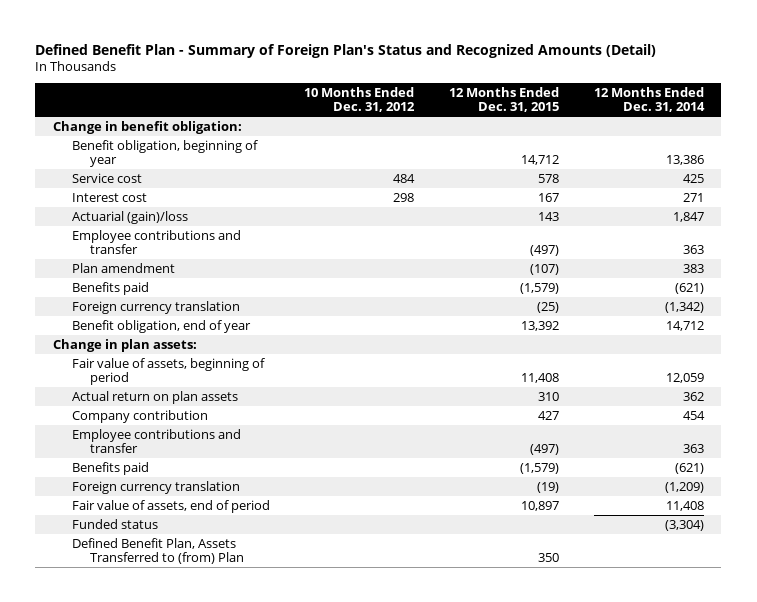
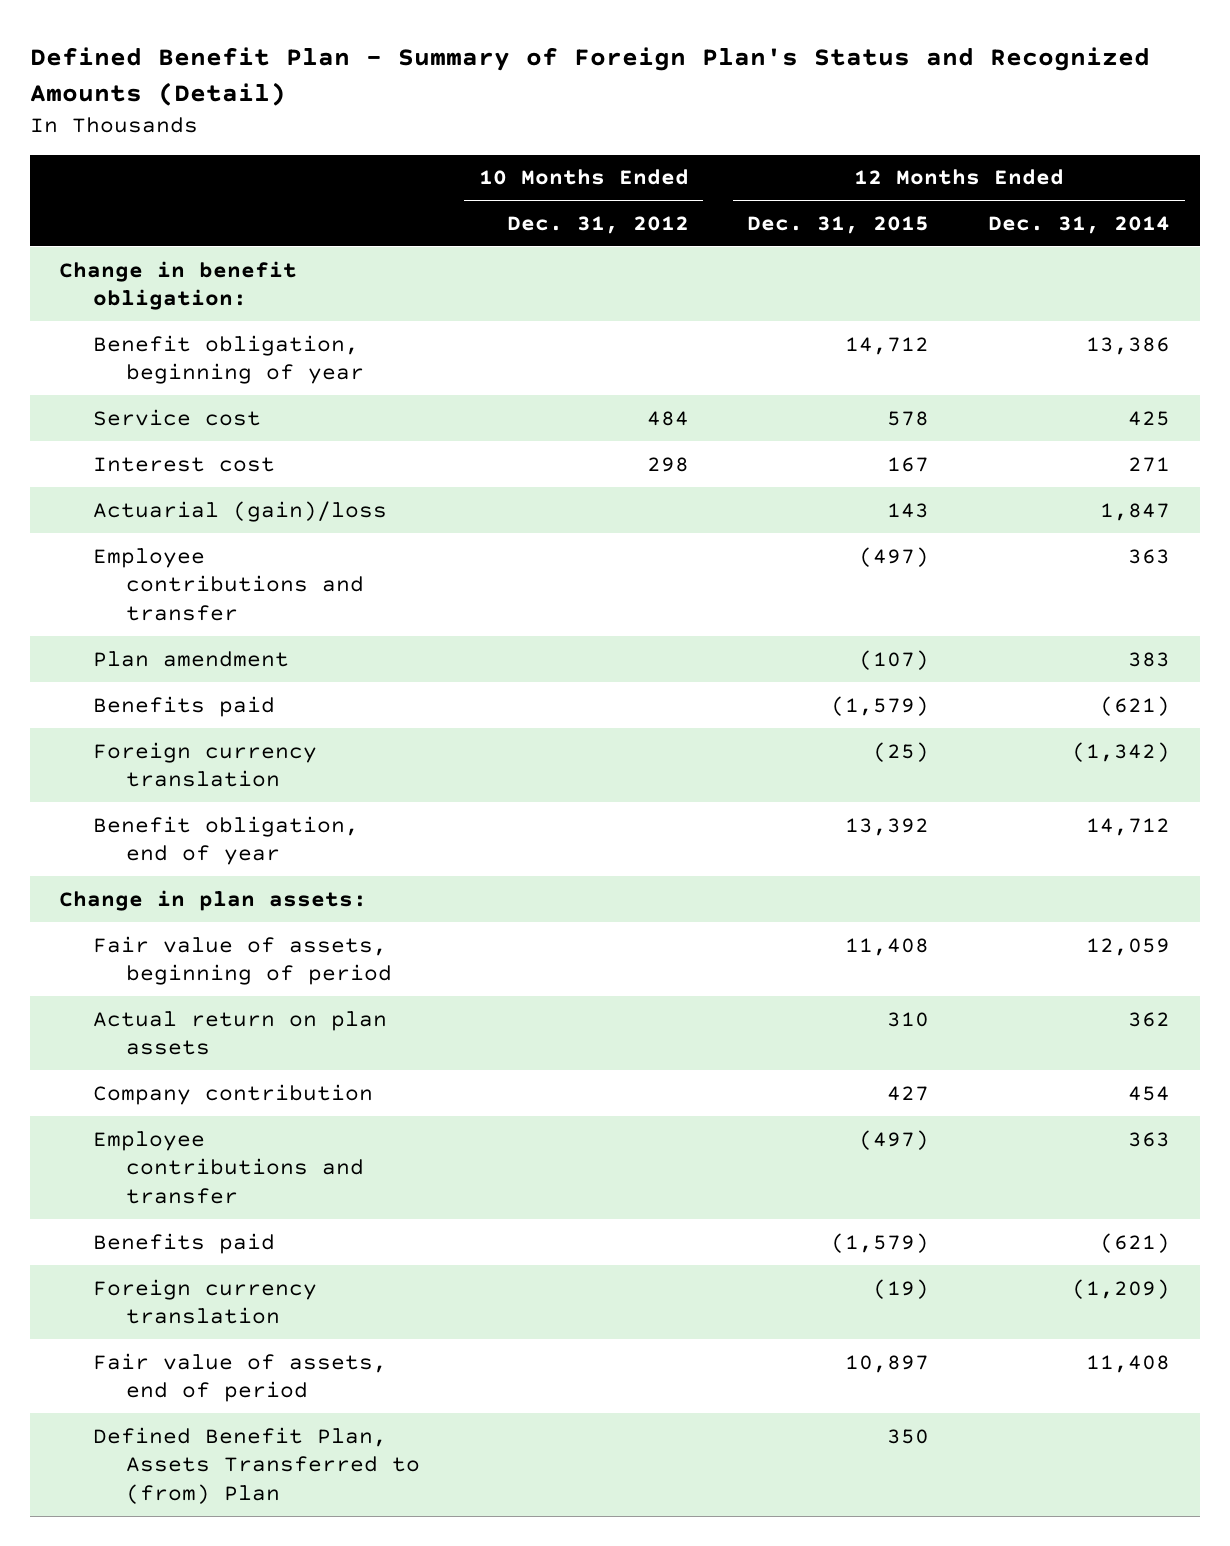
[71,518,158,529] Funded status -> none

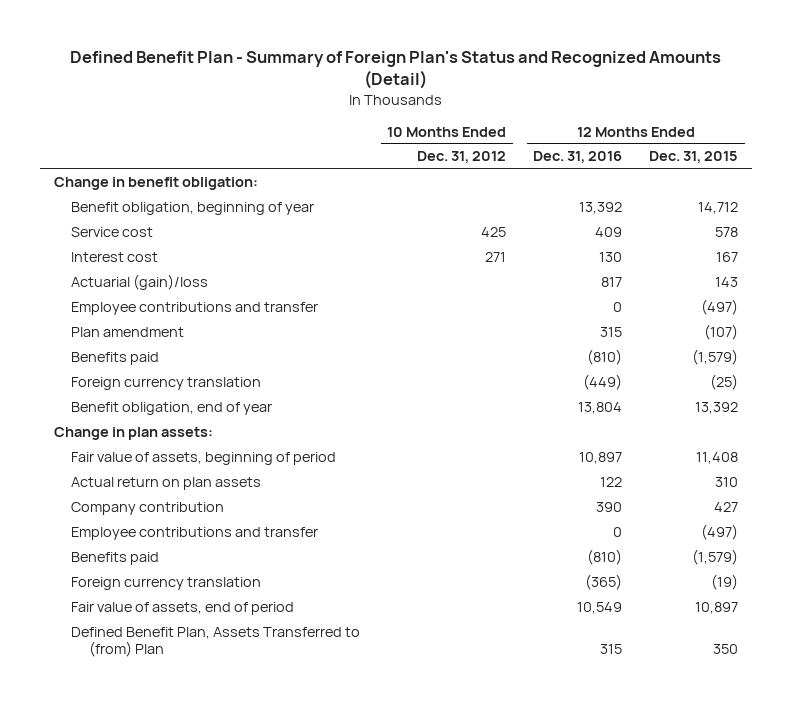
[988,215,1171,234] Dec. 31, 2014 -> none
none -> [533,151,623,164] Dec. 31, 2016
[646,410,689,426] 484 -> [481,226,507,237] 425
[646,456,689,472] 298 -> [485,251,507,262] 271

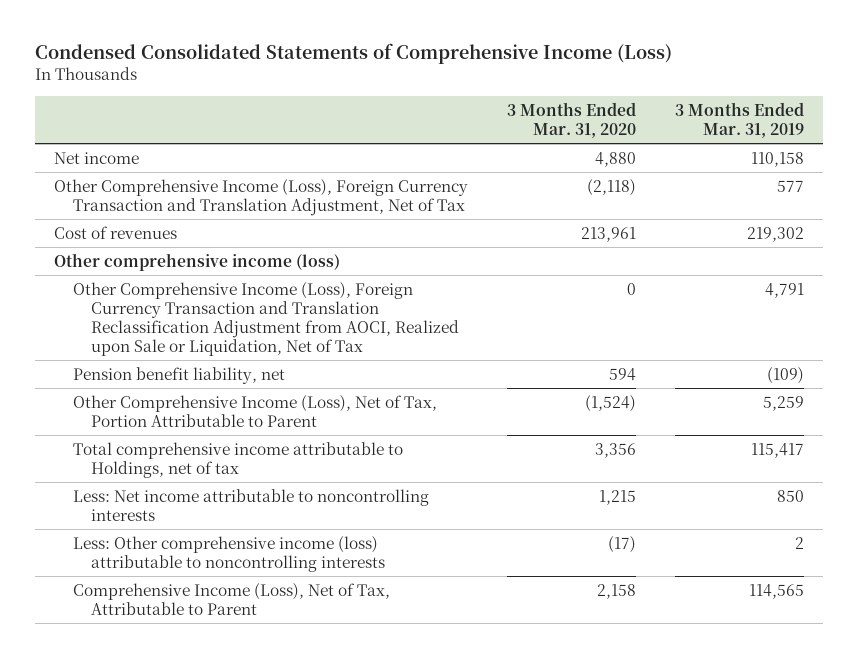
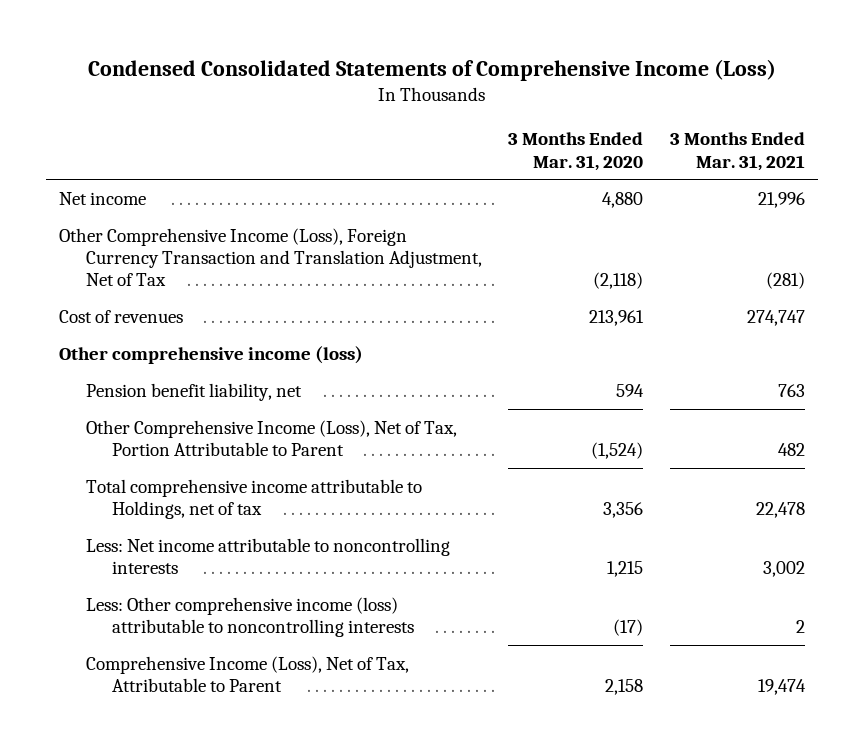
[674,101,804,138] 3 Months Ended Mar. 31, 2019 -> none
none -> [669,132,805,171] 3 Months Ended Mar. 31, 2021
[72,281,460,356] Other Comprehensive Income (Loss), Foreign Currency Transaction and Translation Reclassification Adjustment from AOCI, Realized upon Sale or Liquidation, Net of Tax -> none

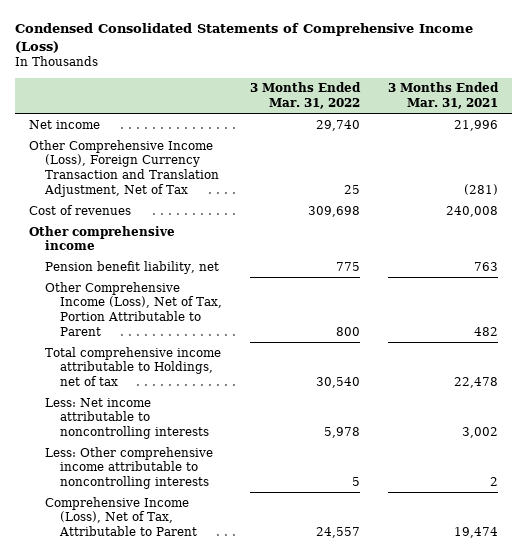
[508,132,644,171] 3 Months Ended Mar. 31, 2020 -> none
none -> [250,82,362,109] 3 Months Ended Mar. 31, 2022
[746,309,805,326] 274,747 -> [446,205,499,217] 240,008
[59,345,364,364] Other comprehensive income (loss) -> [29,225,176,251] Other comprehensive income
[85,596,414,637] Less: Other comprehensive income (loss) attributable to noncontrolling interests -> [44,446,213,489] Less: Other comprehensive income attributable to noncontrolling interests

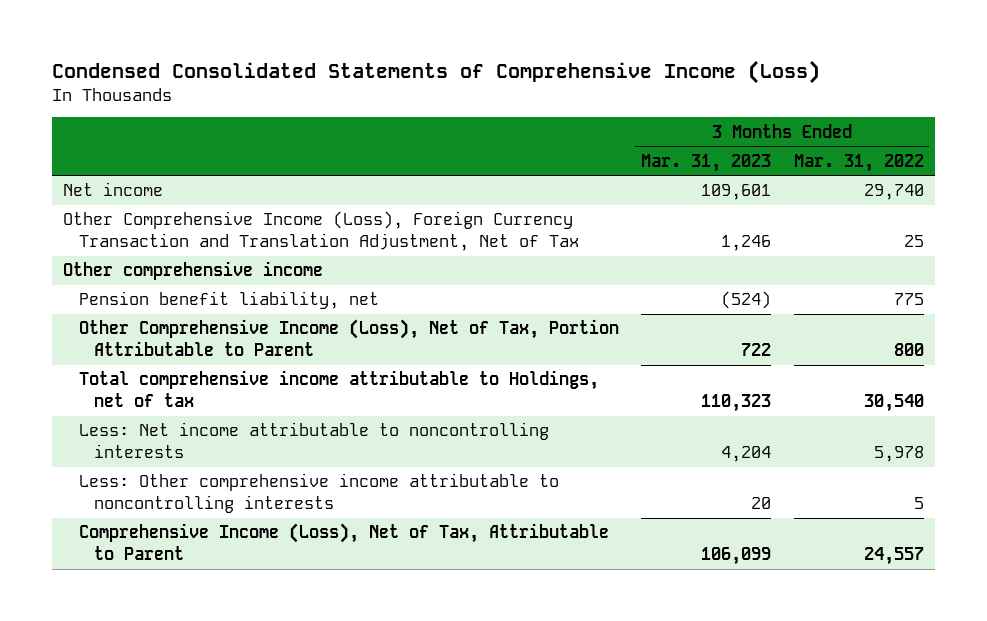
[388,82,500,109] 3 Months Ended Mar. 31, 2021 -> none
none -> [641,153,772,172] Mar. 31, 2023
[29,204,132,215] Cost of revenues -> none

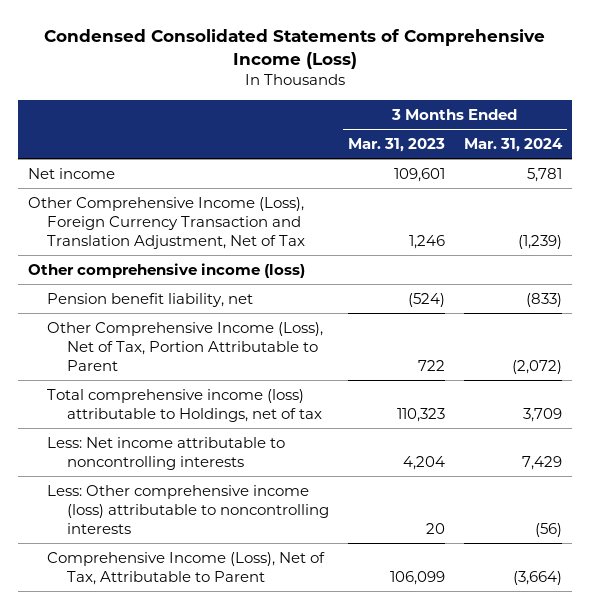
[793,153,924,172] Mar. 31, 2022 -> none
none -> [464,137,564,152] Mar. 31, 2024
[62,261,323,281] Other comprehensive income -> [28,262,306,278] Other comprehensive income (loss)
[78,370,599,408] Total comprehensive income attributable to Holdings, net of tax -> [47,388,322,422] Total comprehensive income (loss) attributable to Holdings, net of tax
[78,473,559,514] Less: Other comprehensive income attributable to noncontrolling interests -> [47,484,329,534] Less: Other comprehensive income (loss) attributable to noncontrolling interests

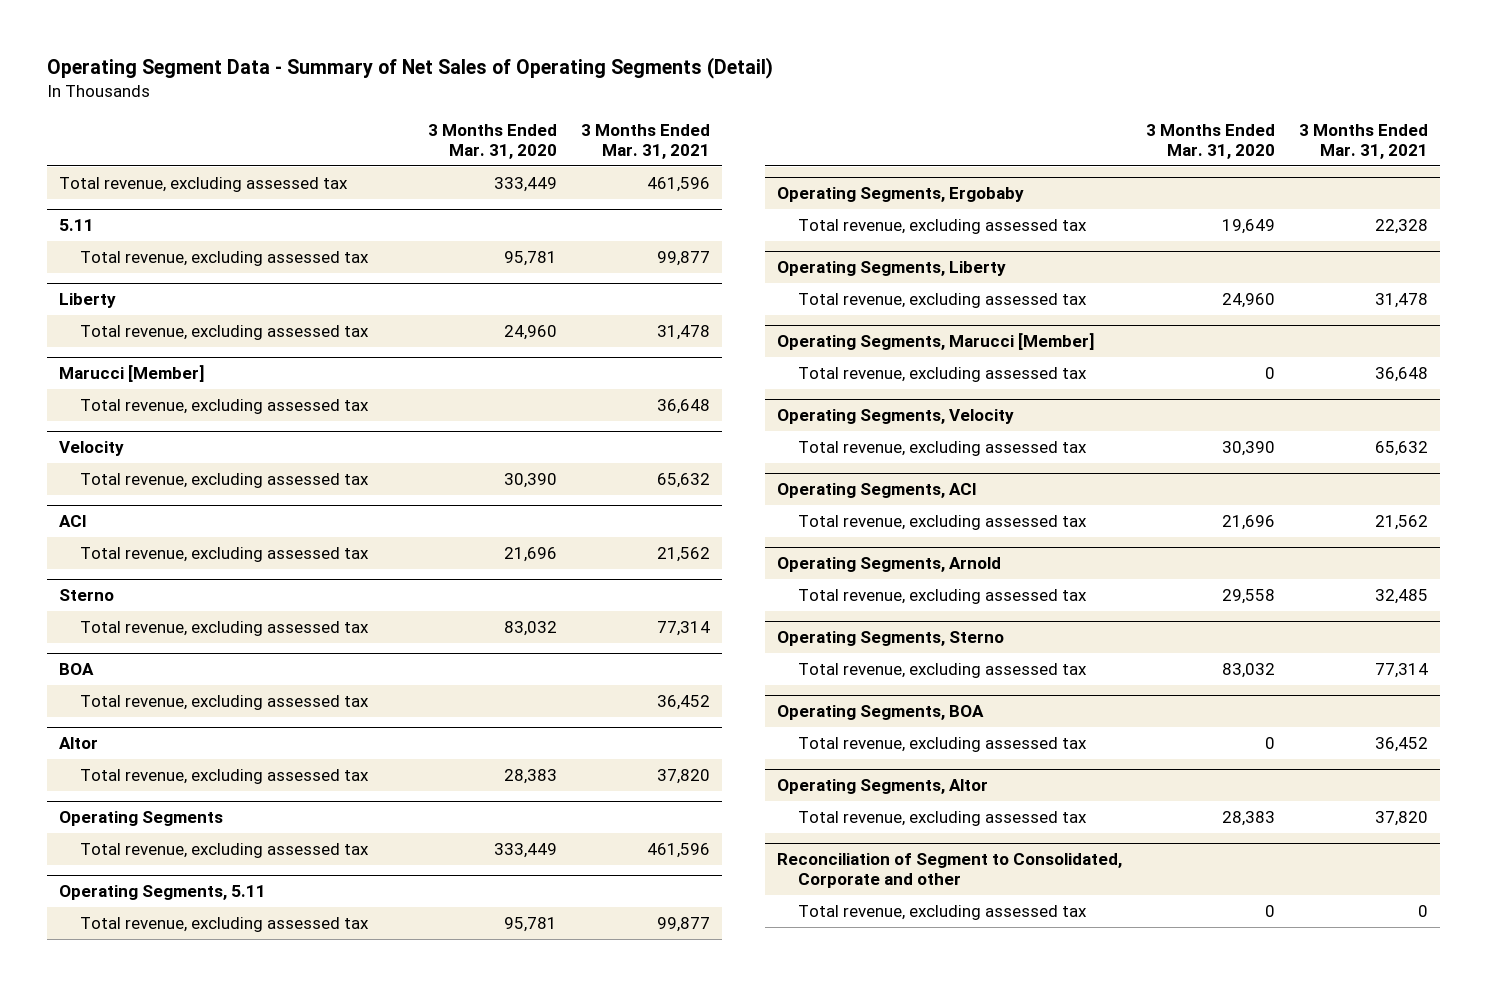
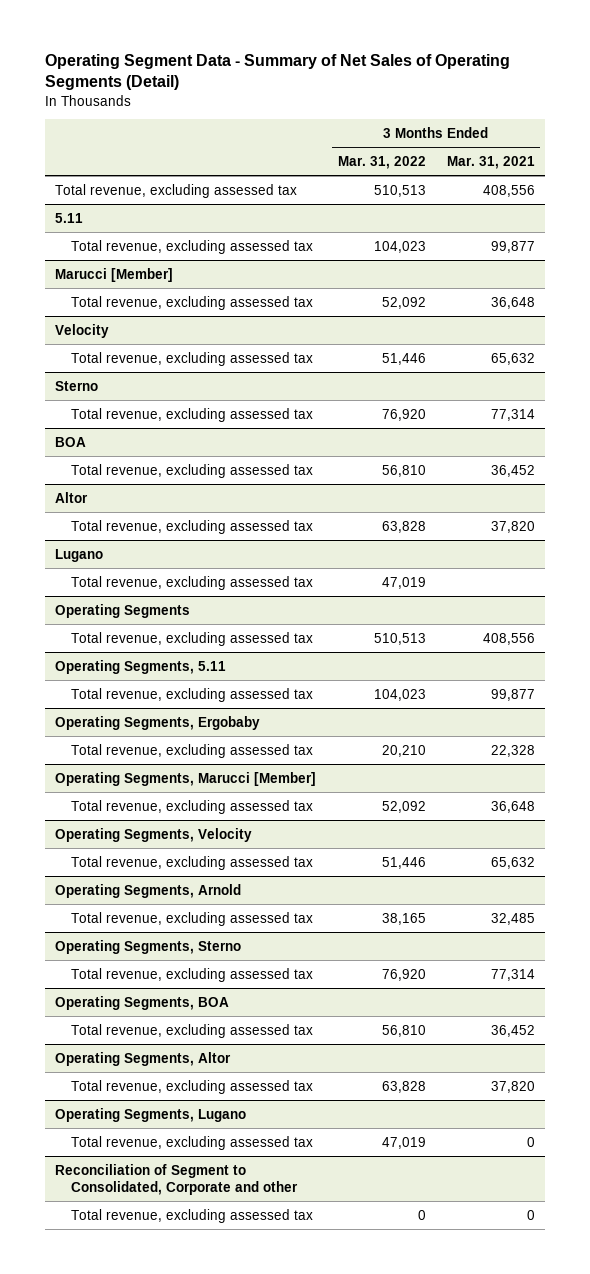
[428,123,558,159] 3 Months Ended Mar. 31, 2020 -> none
none -> [337,156,426,170] Mar. 31, 2022
[647,177,711,193] 461,596 -> [482,184,535,197] 408,556
[59,293,117,309] Liberty -> none
[79,325,369,341] Total revenue, excluding assessed tax -> none
[59,515,88,528] ACI -> none
[79,547,369,563] Total revenue, excluding assessed tax -> none
none -> [55,548,104,562] Lugano
none -> [71,575,314,590] Total revenue, excluding assessed tax
[647,843,711,859] 461,596 -> [482,632,535,645] 408,556
[776,261,1006,277] Operating Segments, Liberty -> none
[797,293,1087,309] Total revenue, excluding assessed tax -> none
[776,483,977,499] Operating Segments, ACI -> none
[797,515,1087,531] Total revenue, excluding assessed tax -> none
none -> [55,1107,247,1122] Operating Segments, Lugano
none -> [71,1135,314,1150] Total revenue, excluding assessed tax

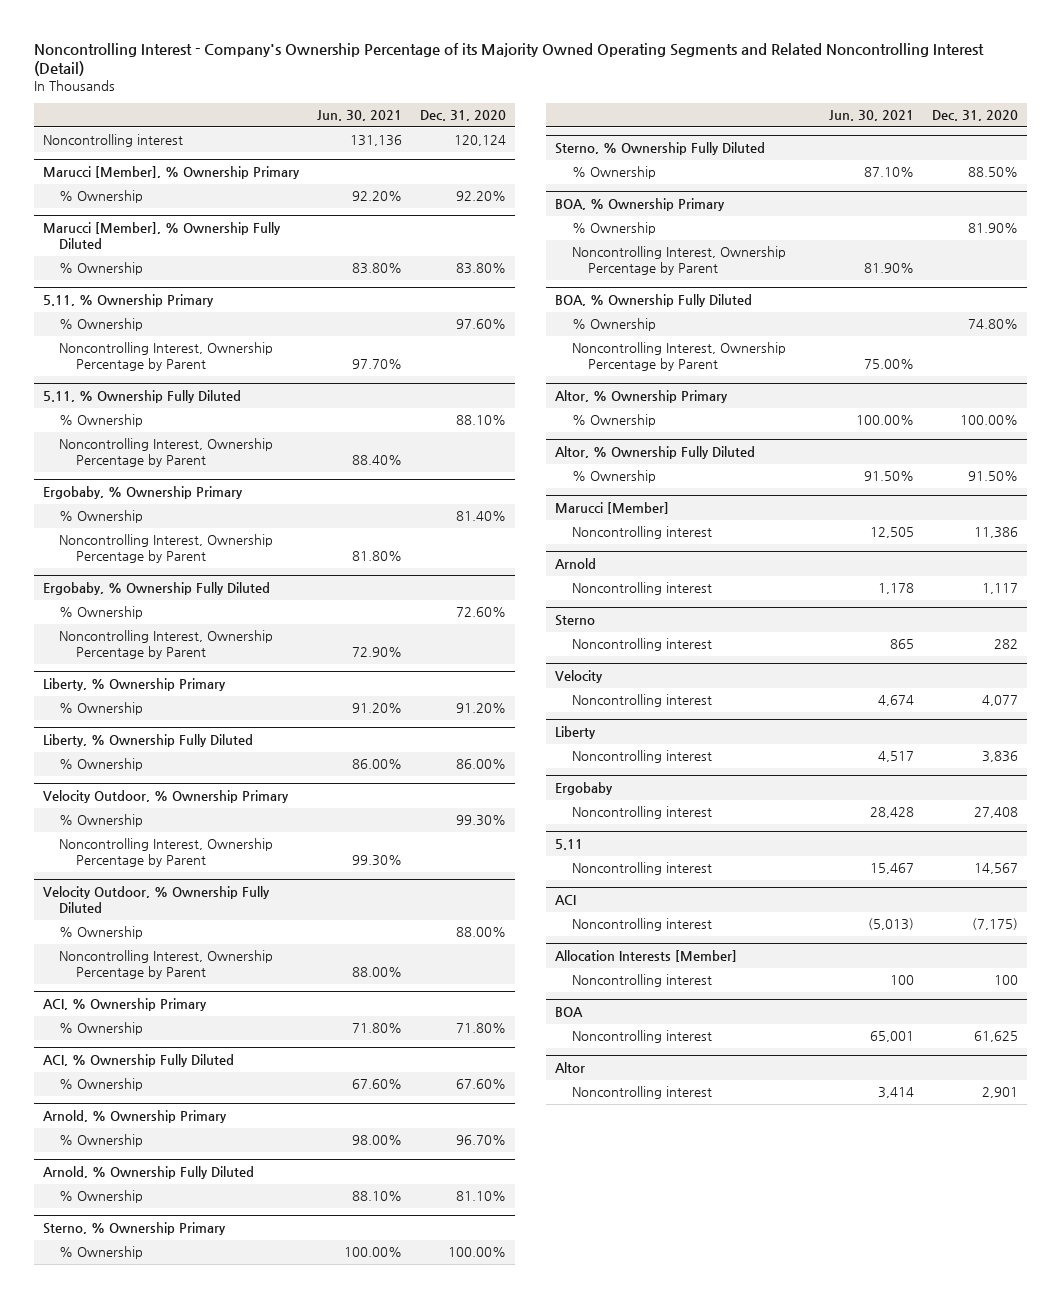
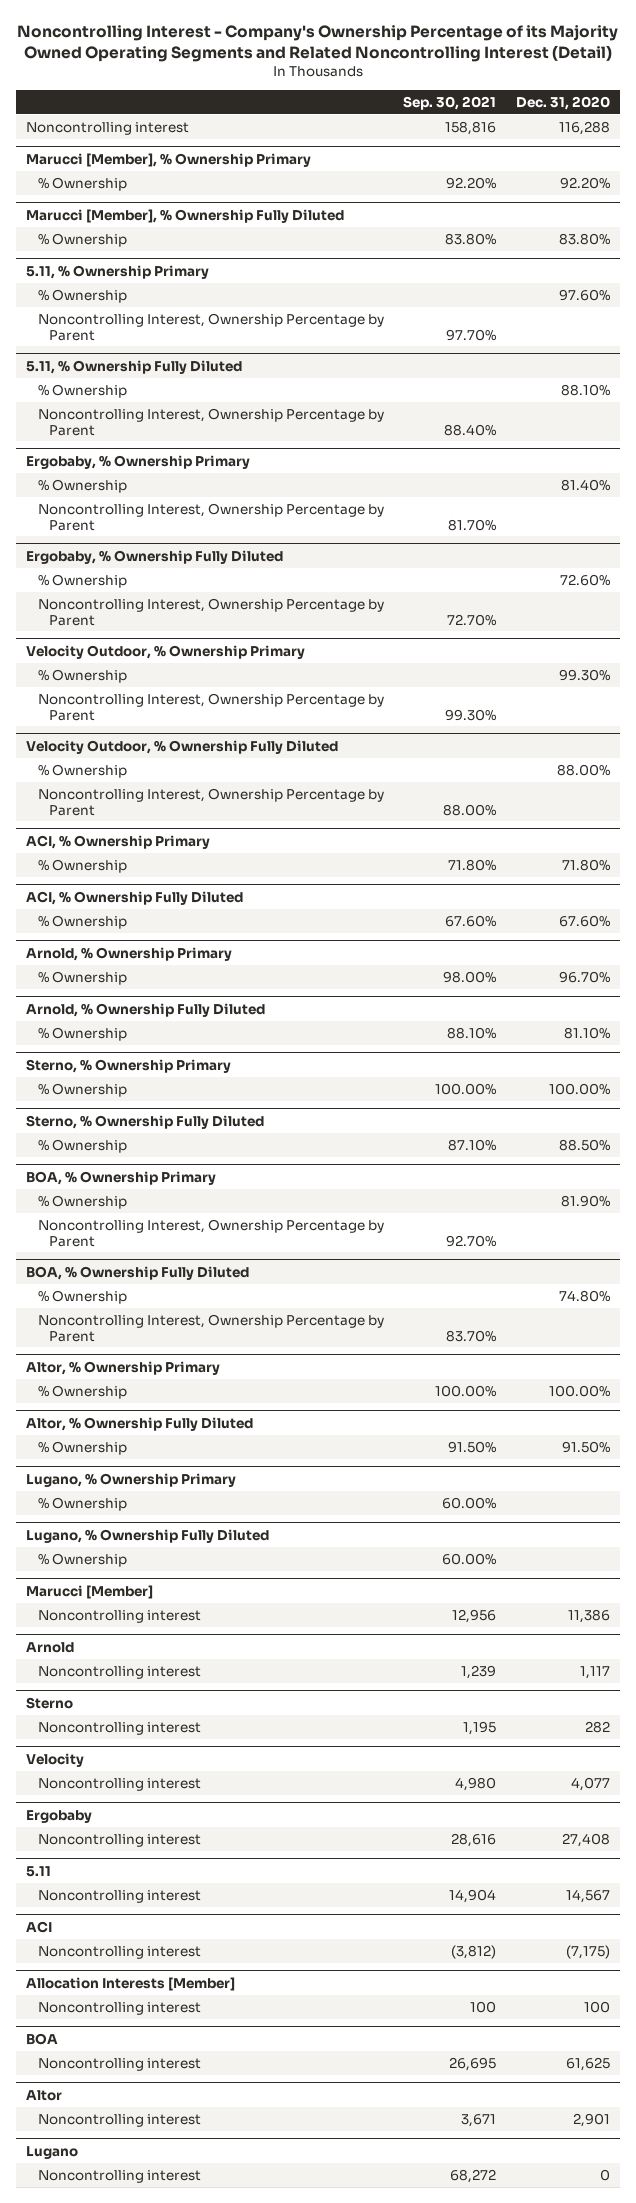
[316,110,402,122] Jun. 30, 2021 -> none
none -> [403,95,497,110] Sep. 30, 2021
[453,135,506,147] 120,124 -> [559,120,611,135] 116,288
[42,678,226,692] Liberty, % Ownership Primary -> none
[59,702,144,716] % Ownership -> none
[42,734,253,748] Liberty, % Ownership Fully Diluted -> none
[59,758,144,772] % Ownership -> none
none -> [25,1472,236,1487] Lugano, % Ownership Primary
none -> [37,1496,127,1511] % Ownership
none -> [25,1528,269,1543] Lugano, % Ownership Fully Diluted
none -> [37,1552,127,1567] % Ownership
[555,726,597,740] Liberty -> none
[571,750,712,764] Noncontrolling interest -> none
none -> [25,2145,78,2159] Lugano
none -> [37,2169,201,2183] Noncontrolling interest

